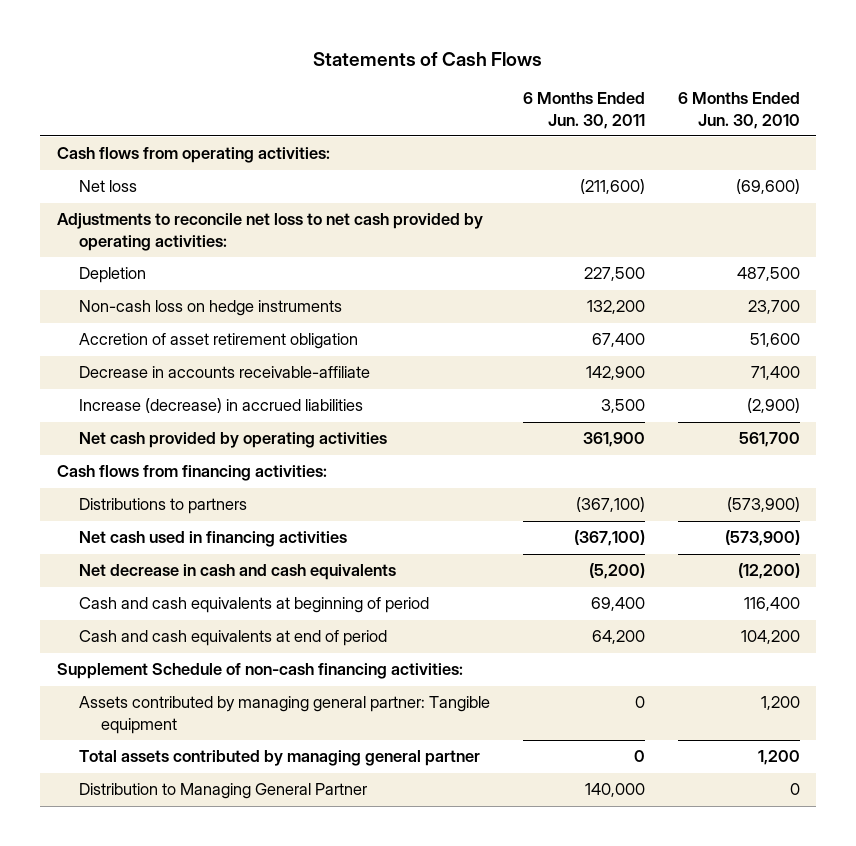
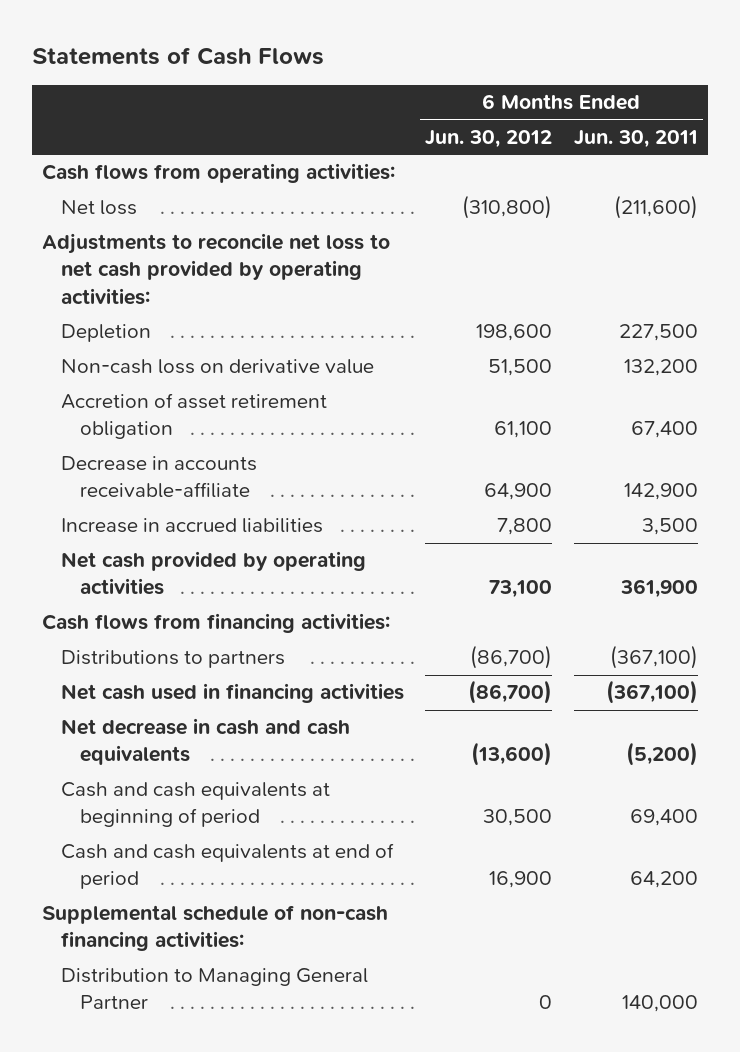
[677,92,800,129] 6 Months Ended Jun. 30, 2010 -> none
none -> [425,129,553,148] Jun. 30, 2012
[78,300,342,317] Non-cash loss on hedge instruments -> [61,359,375,375] Non-cash loss on derivative value
[78,398,363,414] Increase (decrease) in accrued liabilities -> [61,518,324,534] Increase in accrued liabilities
[78,696,490,734] Assets contributed by managing general partner: Tangible equipment -> none
[78,750,480,767] Total assets contributed by managing general partner -> none
[56,663,463,680] Supplement Schedule of non-cash financing activities: -> [42,905,389,952] Supplemental schedule of non-cash financing activities:

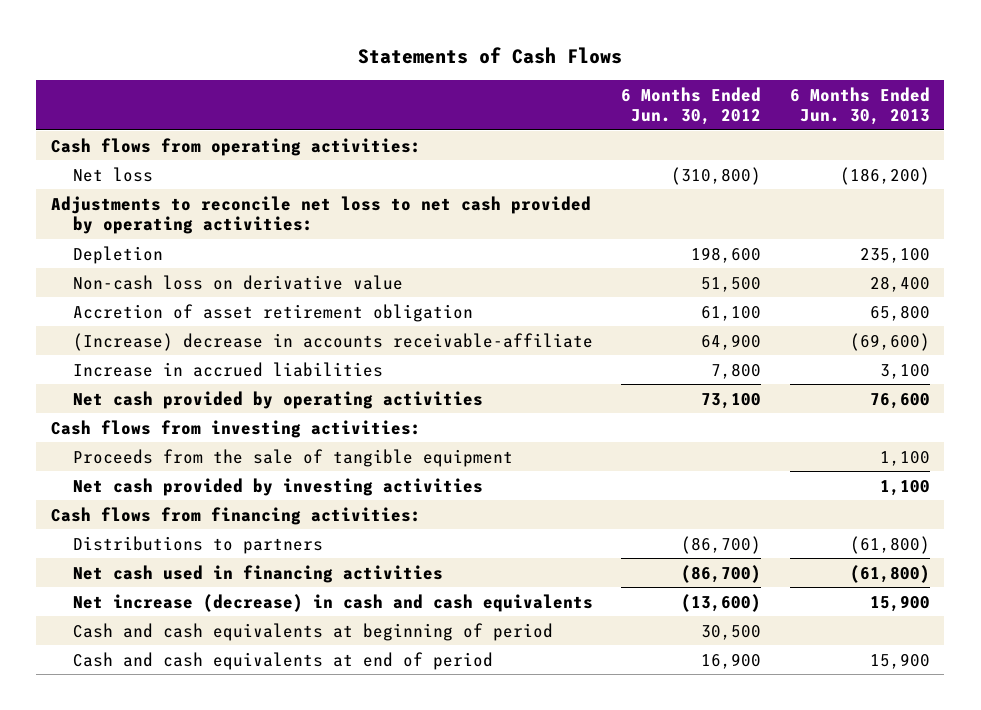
[573,129,698,148] Jun. 30, 2011 -> none
none -> [789,86,930,126] 6 Months Ended Jun. 30, 2013
[61,456,258,499] Decrease in accounts receivable-affiliate -> [72,332,593,351] (Increase) decrease in accounts receivable-affiliate
none -> [50,419,421,438] Cash flows from investing activities:
none -> [72,448,513,467] Proceeds from the sale of tangible equipment
none -> [72,477,483,496] Net cash provided by investing activities
[61,718,351,766] Net decrease in cash and cash equivalents -> [72,593,593,612] Net increase (decrease) in cash and cash equivalents
[42,905,389,952] Supplemental schedule of non-cash financing activities: -> none
[61,968,369,1010] Distribution to Managing General Partner -> none

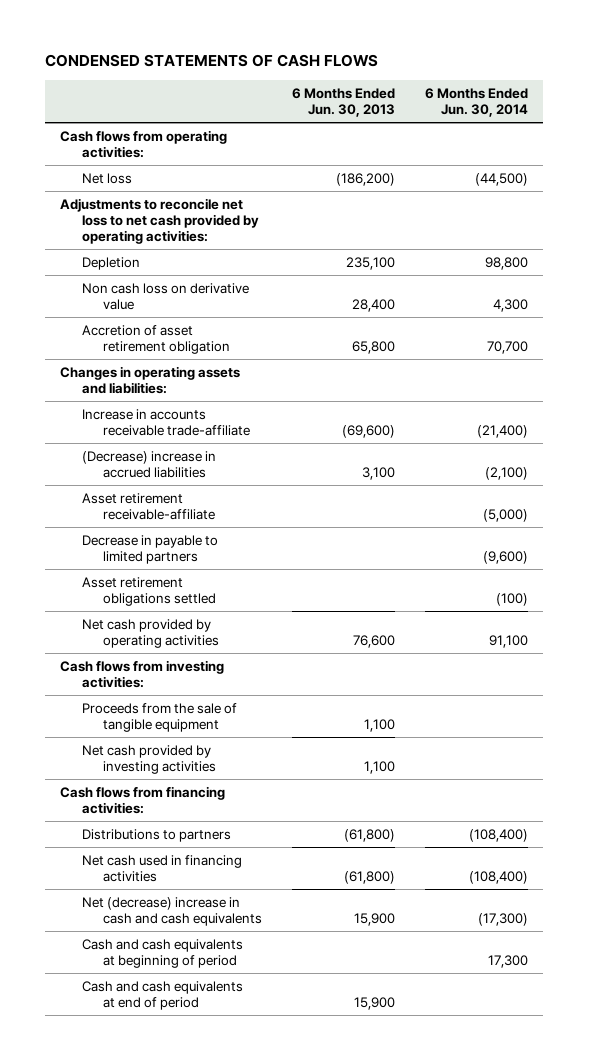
[358,46,623,64] Statements of Cash Flows -> [45,54,379,68] CONDENSED STATEMENTS OF CASH FLOWS
[621,86,762,126] 6 Months Ended Jun. 30, 2012 -> none
none -> [425,87,529,117] 6 Months Ended Jun. 30, 2014
[72,274,403,290] Non-cash loss on derivative value -> [81,282,249,310] Non cash loss on derivative value
none -> [60,365,241,394] Changes in operating assets and liabilities:
[72,332,593,351] (Increase) decrease in accounts receivable-affiliate -> [81,408,250,436] Increase in accounts receivable trade-affiliate
[72,361,383,377] Increase in accrued liabilities -> [81,450,216,478] (Decrease) increase in accrued liabilities
none -> [81,492,215,520] Asset retirement receivable-affiliate
none -> [81,534,218,564] Decrease in payable to limited partners
none -> [81,576,216,606] Asset retirement obligations settled
[72,593,593,612] Net increase (decrease) in cash and cash equivalents -> [81,896,262,926] Net (decrease) increase in cash and cash equivalents

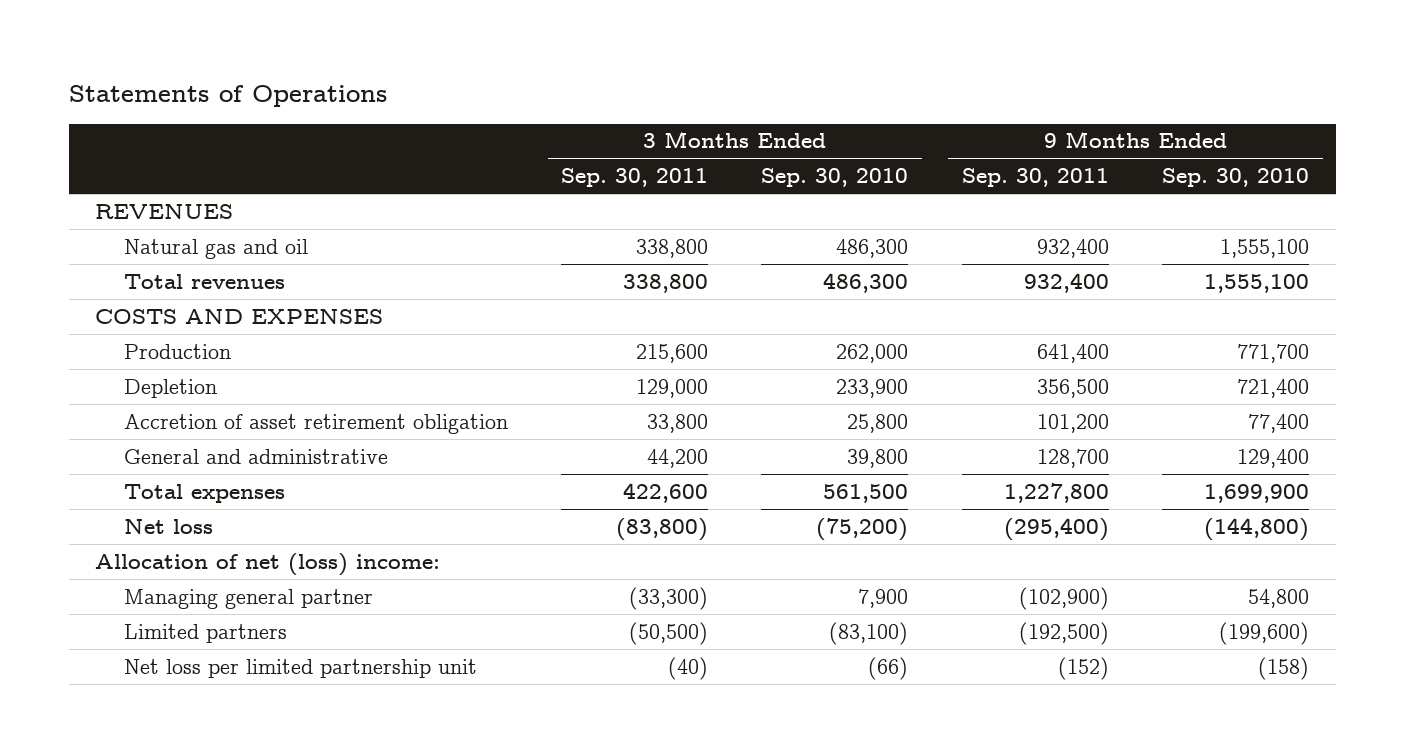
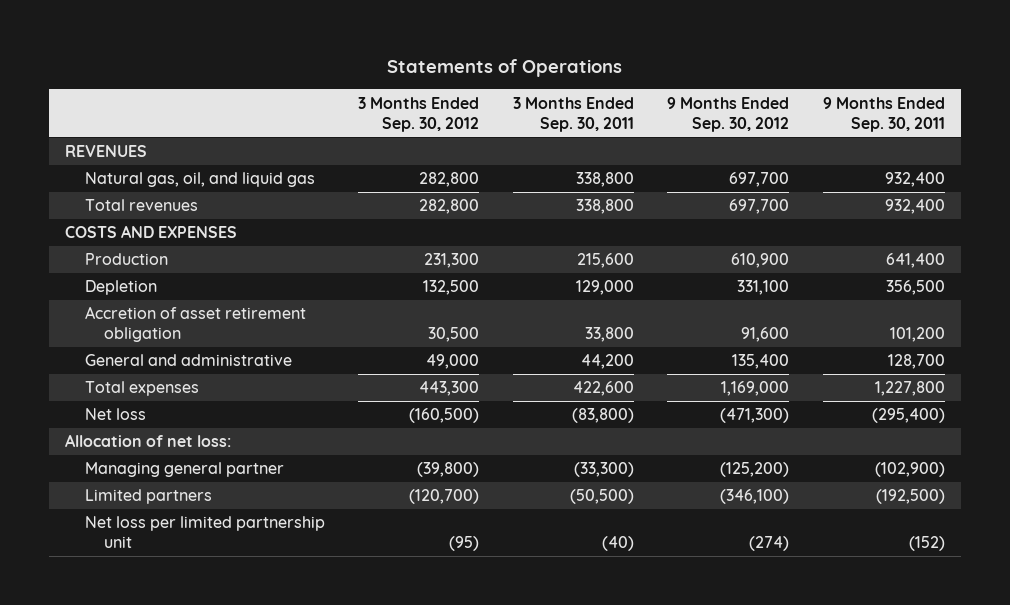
[761,168,909,188] Sep. 30, 2010 -> none
[1162,168,1310,188] Sep. 30, 2010 -> none
none -> [358,96,480,132] 3 Months Ended Sep. 30, 2012
none -> [667,96,790,132] 9 Months Ended Sep. 30, 2012
[123,238,308,259] Natural gas and oil -> [84,172,315,188] Natural gas, oil, and liquid gas
[95,552,441,576] Allocation of net (loss) income: -> [65,434,232,448] Allocation of net loss:

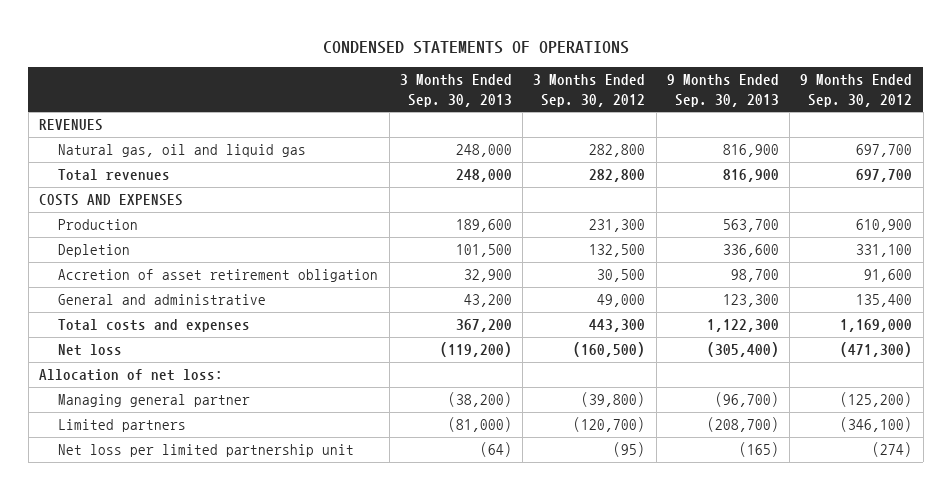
[387,59,623,78] Statements of Operations -> [322,40,629,54] CONDENSED STATEMENTS OF OPERATIONS
[512,96,634,132] 3 Months Ended Sep. 30, 2011 -> none
[822,96,945,132] 9 Months Ended Sep. 30, 2011 -> none
none -> [399,74,512,107] 3 Months Ended Sep. 30, 2013
none -> [666,74,779,107] 9 Months Ended Sep. 30, 2013
[84,172,315,188] Natural gas, oil, and liquid gas -> [58,144,307,158] Natural gas, oil and liquid gas
[84,381,199,397] Total expenses -> [58,319,251,333] Total costs and expenses

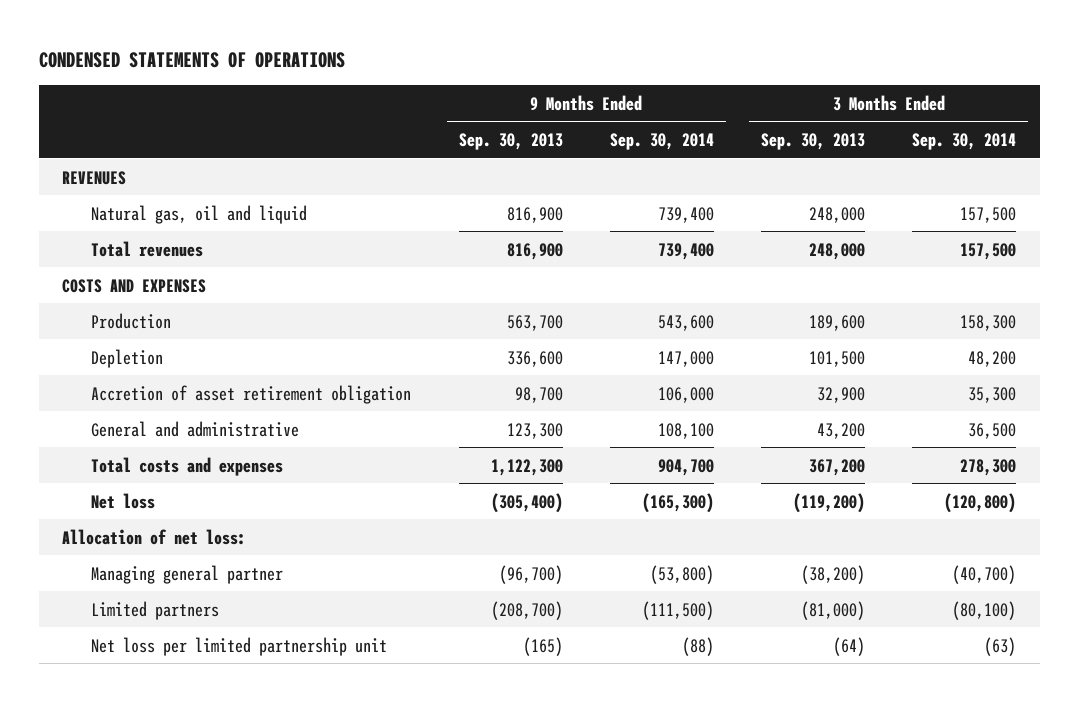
[533,74,646,107] 3 Months Ended Sep. 30, 2012 -> none
[800,74,913,107] 9 Months Ended Sep. 30, 2012 -> none
none -> [609,132,714,150] Sep. 30, 2014
none -> [912,132,1017,150] Sep. 30, 2014
[58,144,307,158] Natural gas, oil and liquid gas -> [91,204,308,224] Natural gas, oil and liquid

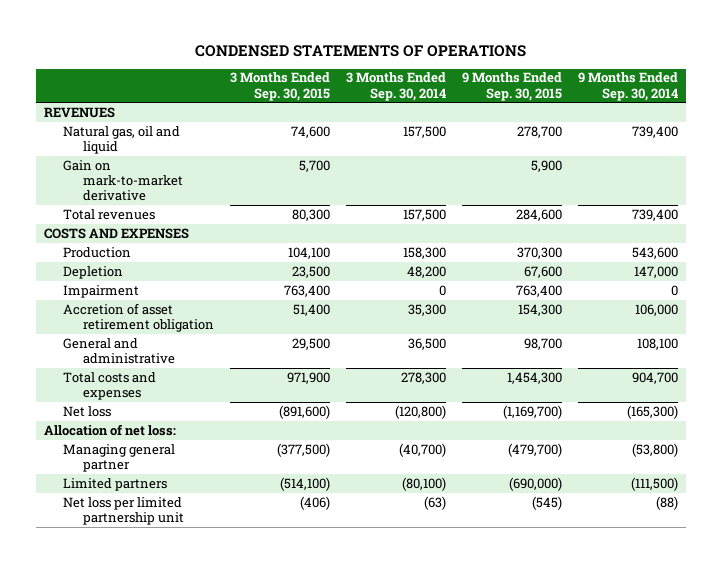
[458,132,563,150] Sep. 30, 2013 -> none
[761,132,866,150] Sep. 30, 2013 -> none
none -> [229,72,330,101] 3 Months Ended Sep. 30, 2015
none -> [461,72,562,101] 9 Months Ended Sep. 30, 2015
none -> [63,159,183,202] Gain on mark-to-market derivative
none -> [63,284,140,298] Impairment

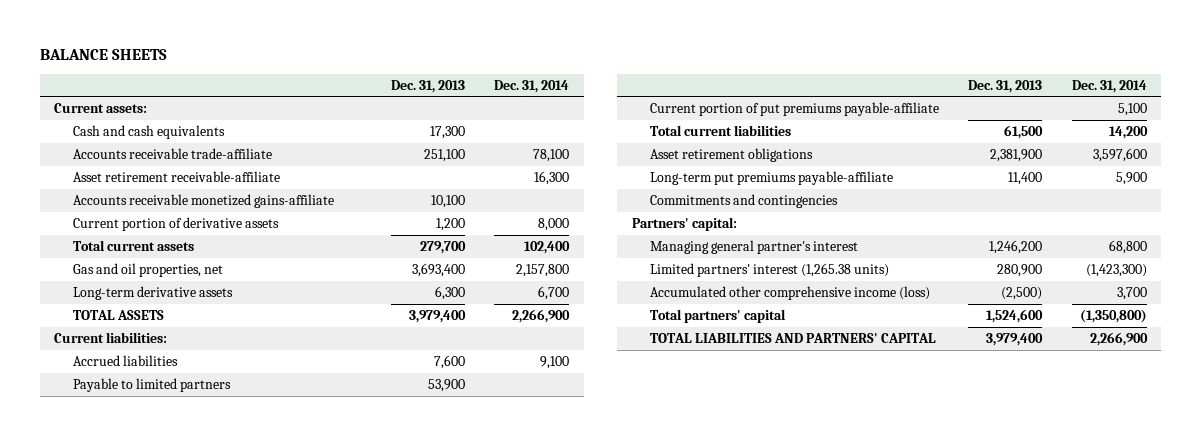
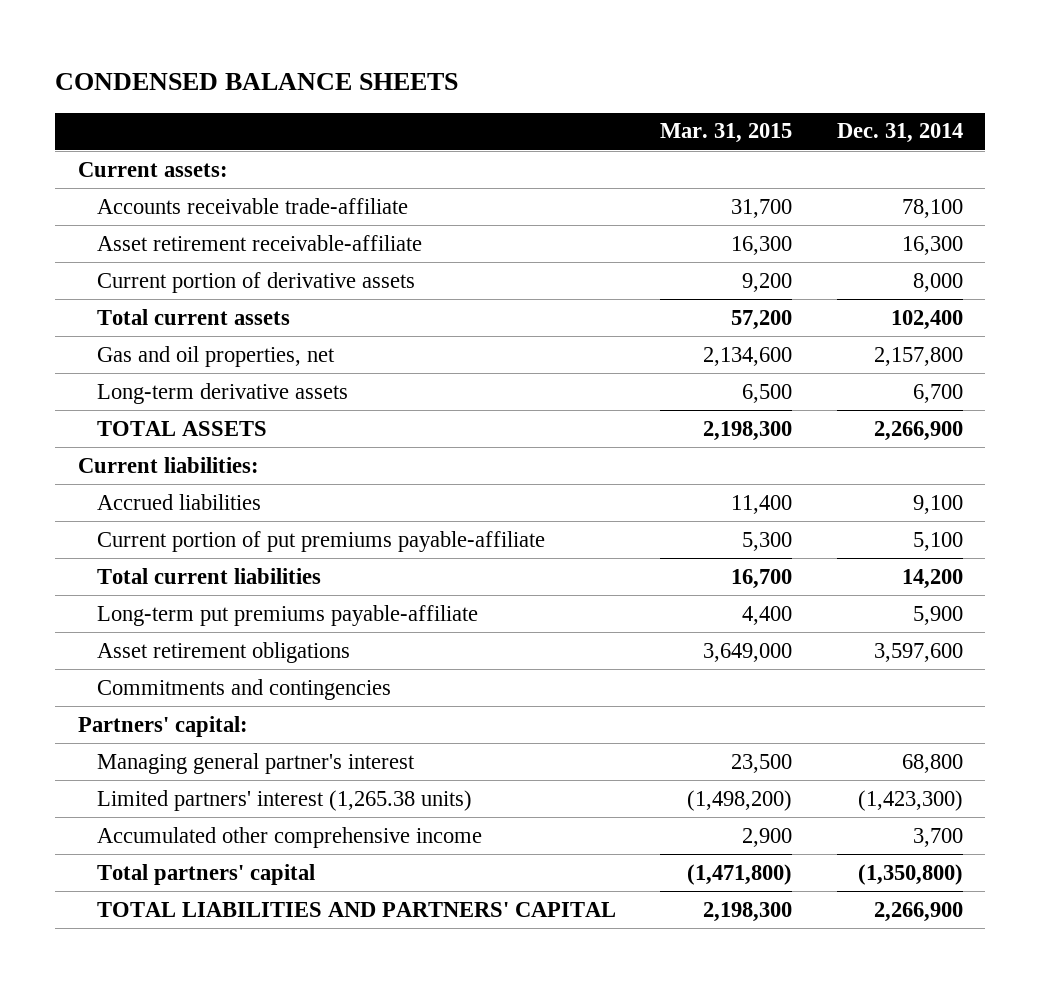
[39,49,167,61] BALANCE SHEETS -> [55,73,459,91] CONDENSED BALANCE SHEETS
[390,79,465,93] Dec. 31, 2013 -> none
none -> [660,123,793,144] Mar. 31, 2015
[72,124,225,139] Cash and cash equivalents -> none
[72,193,334,208] Accounts receivable monetized gains-affiliate -> none
[72,377,231,392] Payable to limited partners -> none
[650,147,814,162] Asset retirement obligations -> [96,641,350,663] Asset retirement obligations
[650,285,931,300] Accumulated other comprehensive income (loss) -> [96,826,482,848] Accumulated other comprehensive income

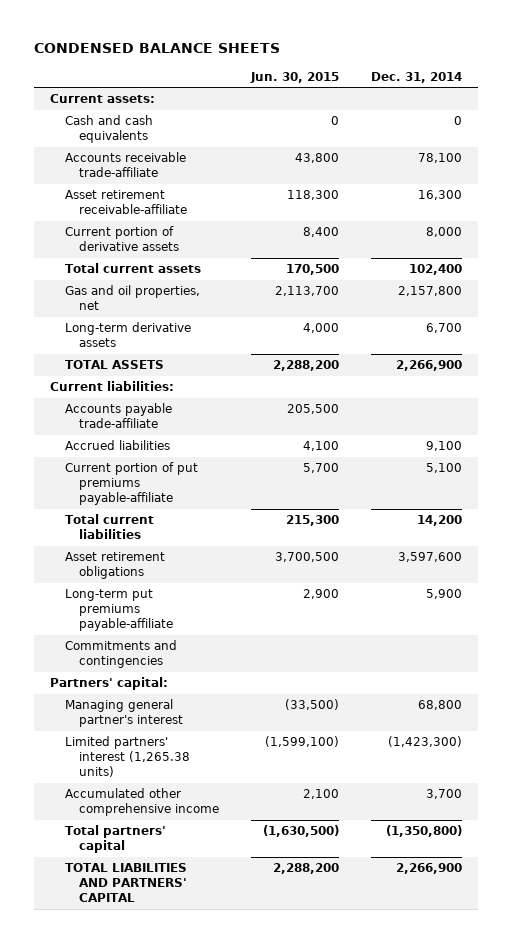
[660,123,793,144] Mar. 31, 2015 -> none
none -> [250,71,340,83] Jun. 30, 2015
none -> [64,115,153,144] Cash and cash equivalents
none -> [64,403,172,429] Accounts payable trade-affiliate
[96,604,478,626] Long-term put premiums payable-affiliate -> [64,589,174,631] Long-term put premiums payable-affiliate

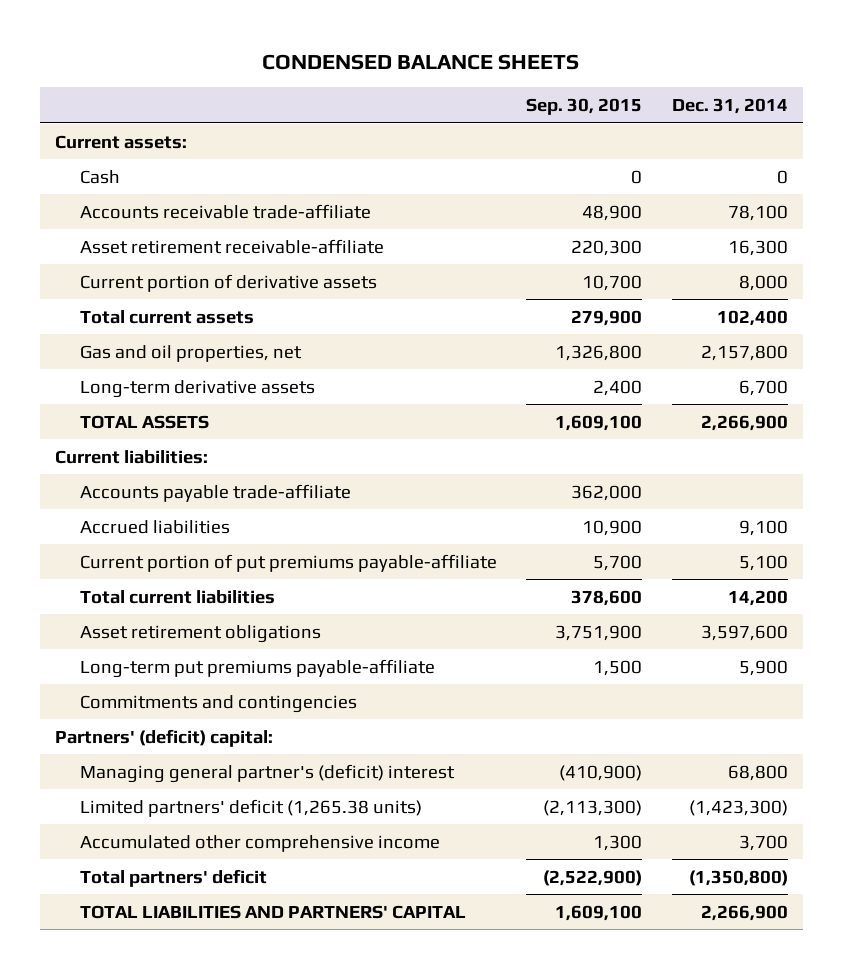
[250,71,340,83] Jun. 30, 2015 -> none
none -> [526,98,643,116] Sep. 30, 2015
[64,115,153,144] Cash and cash equivalents -> [79,169,120,184] Cash
[49,677,168,691] Partners' capital: -> [54,728,273,747] Partners' (deficit) capital:
[64,699,184,728] Managing general partner's interest -> [79,763,455,783] Managing general partner's (deficit) interest
[64,736,191,777] Limited partners' interest (1,265.38 units) -> [79,798,422,817] Limited partners' deficit (1,265.38 units)
[64,825,166,854] Total partners' capital -> [79,868,267,887] Total partners' deficit

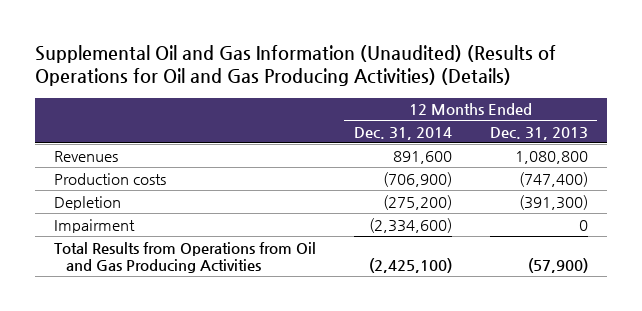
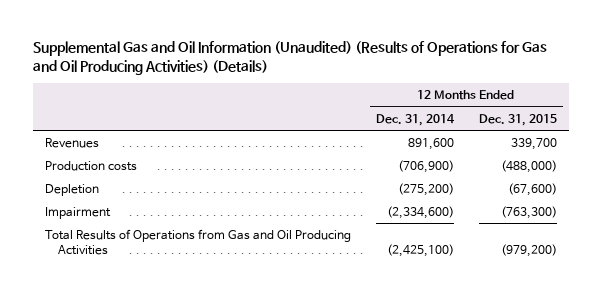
[35,44,557,87] Supplemental Oil and Gas Information (Unaudited) (Results of Operations for Oil and Gas Producing Activities) (Details) -> [33,41,548,76] Supplemental Gas and Oil Information (Unaudited) (Results of Operations for Gas and Oil Producing Activities) (Details)
[489,126,588,140] Dec. 31, 2013 -> none
none -> [478,113,557,126] Dec. 31, 2015
[54,241,317,274] Total Results from Operations from Oil and Gas Producing Activities -> [45,229,352,256] Total Results of Operations from Gas and Oil Producing Activities

